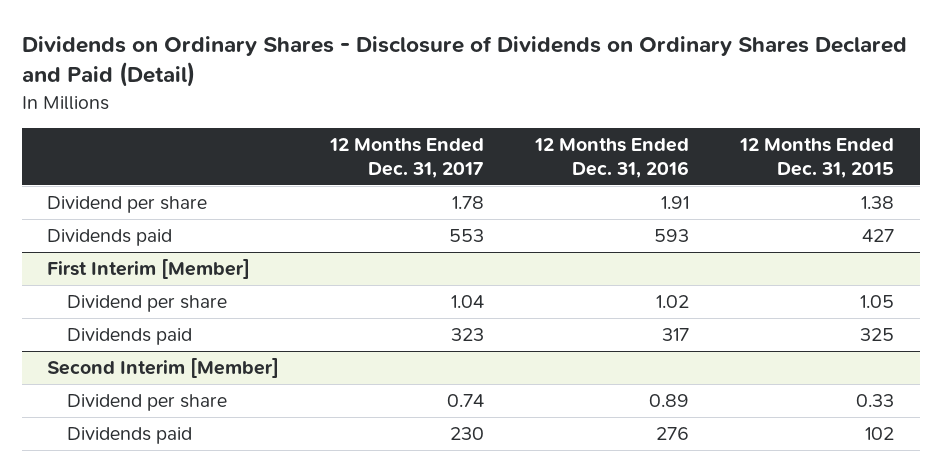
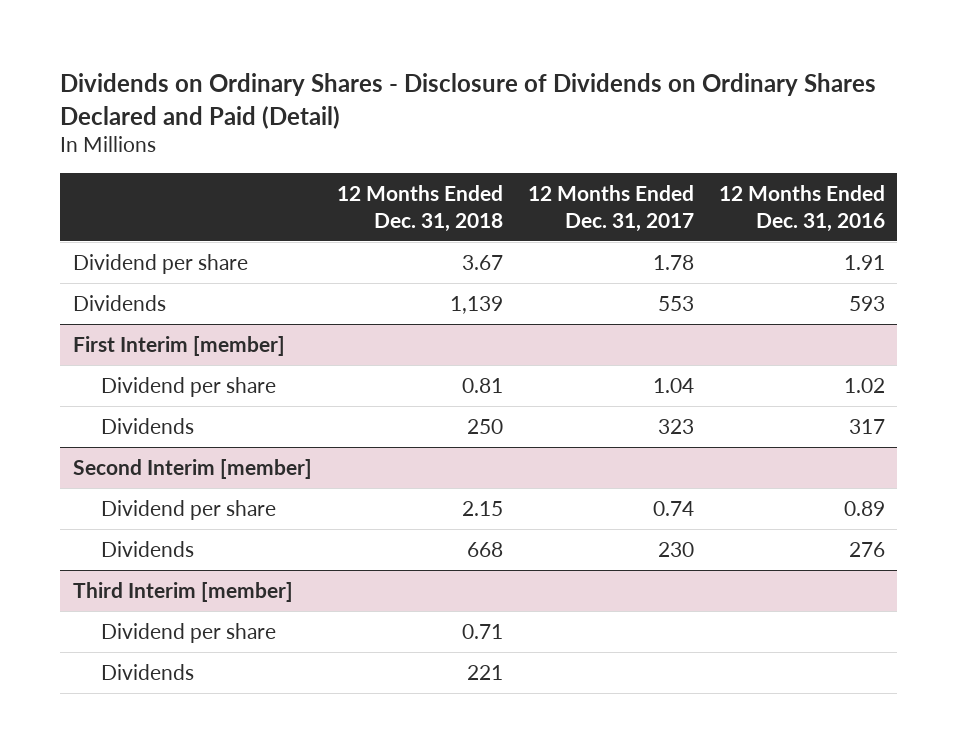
[739,138,895,178] 12 Months Ended Dec. 31, 2015 -> none
none -> [336,185,503,232] 12 Months Ended Dec. 31, 2018
[47,229,173,247] Dividends paid -> [72,294,166,311] Dividends
[47,258,251,280] First Interim [Member] -> [72,335,285,356] First Interim [member]
[66,328,192,346] Dividends paid -> [100,417,194,434] Dividends
[47,357,280,379] Second Interim [Member] -> [72,458,312,479] Second Interim [member]
[66,427,192,445] Dividends paid -> [100,540,194,557] Dividends
none -> [72,581,293,602] Third Interim [member]
none -> [100,622,276,643] Dividend per share
none -> [100,663,194,680] Dividends

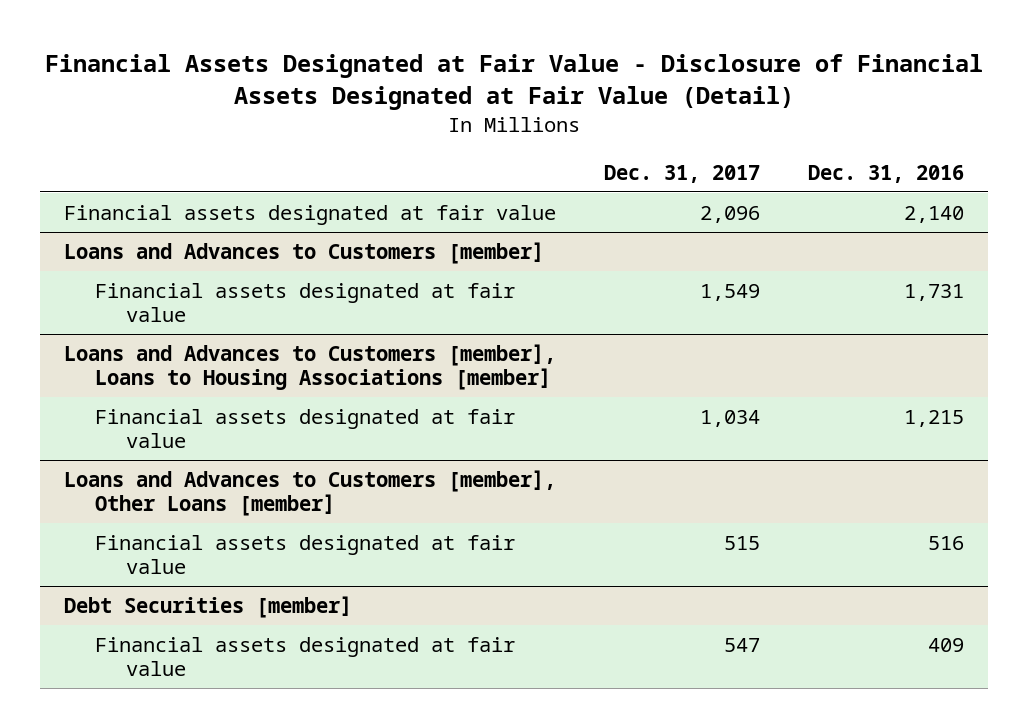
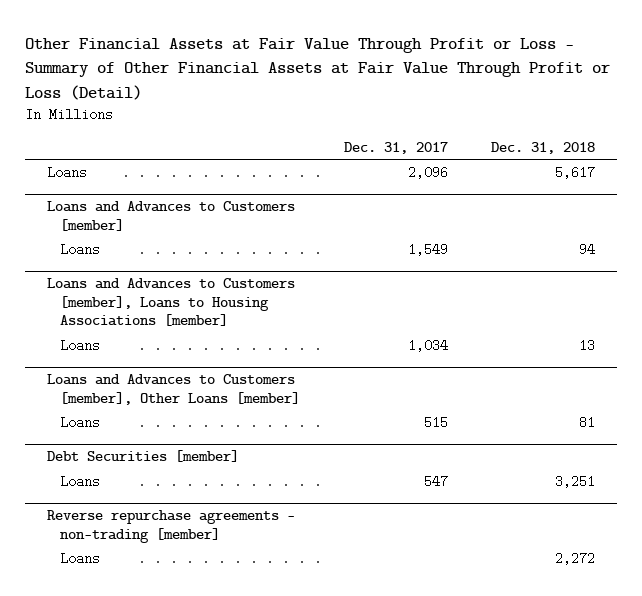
[45,54,984,111] Financial Assets Designated at Fair Value - Disclosure of Financial Assets Designated at Fair Value (Detail) -> [25,38,611,100] Other Financial Assets at Fair Value Through Profit or Loss - Summary of Other Financial Assets at Fair Value Through Profit or Loss (Detail)
[808,164,965,183] Dec. 31, 2016 -> none
none -> [490,141,595,154] Dec. 31, 2018
[64,204,557,225] Financial assets designated at fair value -> [46,166,87,180] Loans
[94,282,515,322] Financial assets designated at fair value -> [60,243,101,257] Loans
[94,408,515,448] Financial assets designated at fair value -> [60,339,101,353] Loans
[94,534,515,574] Financial assets designated at fair value -> [60,416,101,430] Loans
[94,636,515,676] Financial assets designated at fair value -> [60,475,101,489] Loans
none -> [46,510,295,543] Reverse repurchase agreements - non-trading [member]
none -> [60,552,101,566] Loans

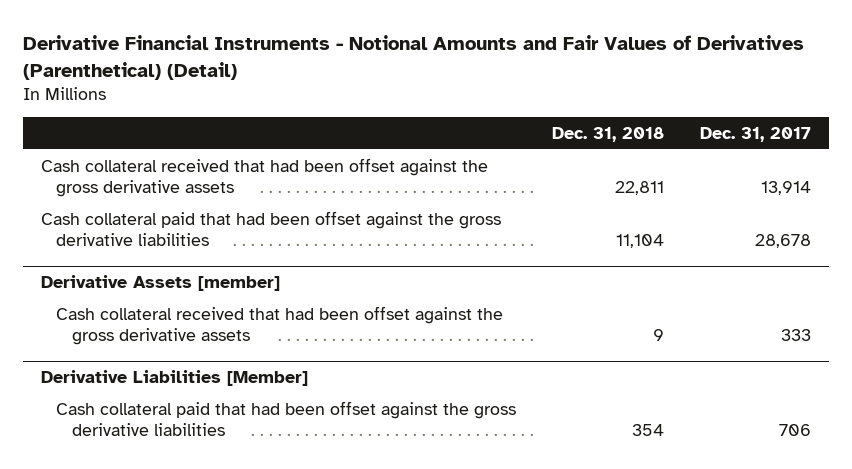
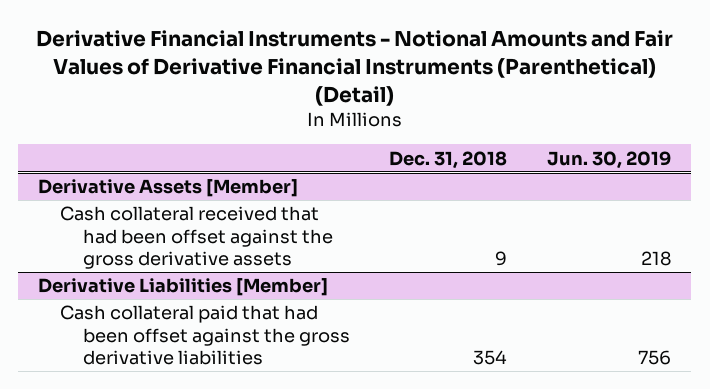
[22,34,804,80] Derivative Financial Instruments - Notional Amounts and Fair Values of Derivatives (Parenthetical) (Detail) -> [35,30,673,107] Derivative Financial Instruments - Notional Amounts and Fair Values of Derivative Financial Instruments (Parenthetical) (Detail)
[699,126,811,142] Dec. 31, 2017 -> none
none -> [547,150,672,169] Jun. 30, 2019
[40,157,488,198] Cash collateral received that had been offset against the gross derivative assets -> none
[40,210,501,247] Cash collateral paid that had been offset against the gross derivative liabilities -> none
[40,275,280,292] Derivative Assets [member] -> [38,179,299,198] Derivative Assets [Member]

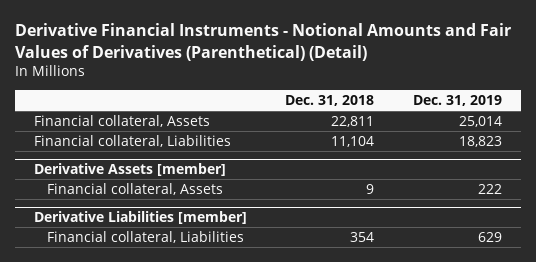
[35,30,673,107] Derivative Financial Instruments - Notional Amounts and Fair Values of Derivative Financial Instruments (Parenthetical) (Detail) -> [14,23,511,61] Derivative Financial Instruments - Notional Amounts and Fair Values of Derivatives (Parenthetical) (Detail)
[547,150,672,169] Jun. 30, 2019 -> none
none -> [412,94,502,106] Dec. 31, 2019
[60,206,333,270] Cash collateral received that had been offset against the gross derivative assets -> none
none -> [34,115,211,128] Financial collateral, Assets
none -> [34,135,232,148] Financial collateral, Liabilities
[38,179,299,198] Derivative Assets [Member] -> [34,163,227,177] Derivative Assets [member]
none -> [47,183,224,196] Financial collateral, Assets
[38,278,329,297] Derivative Liabilities [Member] -> [34,211,248,225] Derivative Liabilities [member]
[60,305,350,366] Cash collateral paid that had been offset against the gross derivative liabilities -> [47,231,245,244] Financial collateral, Liabilities

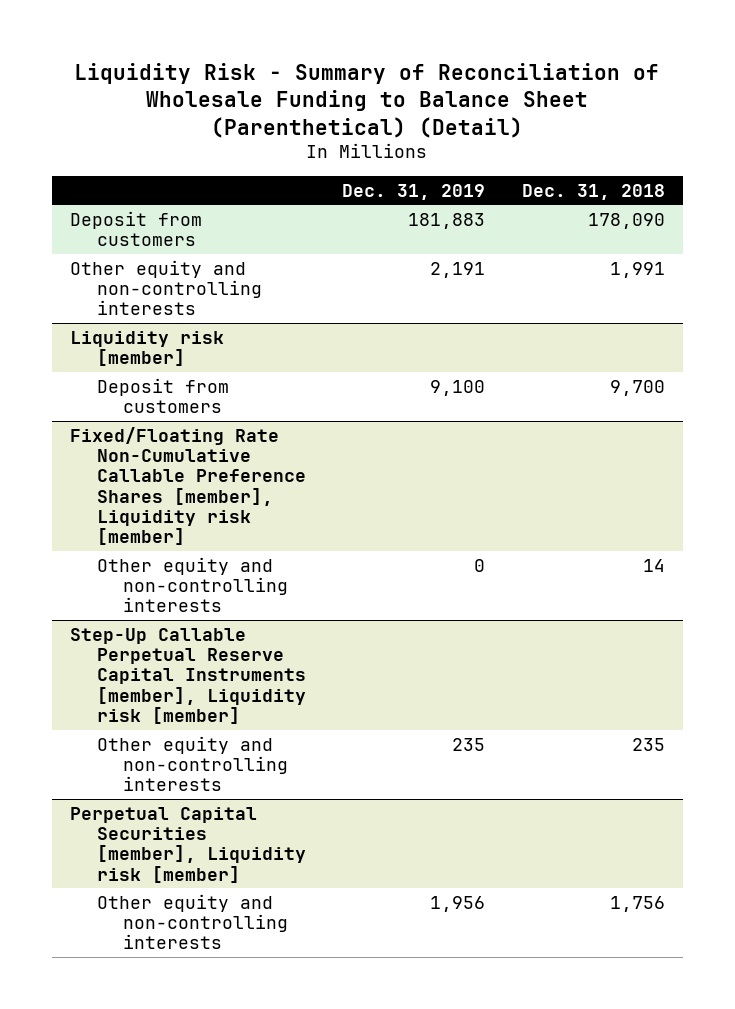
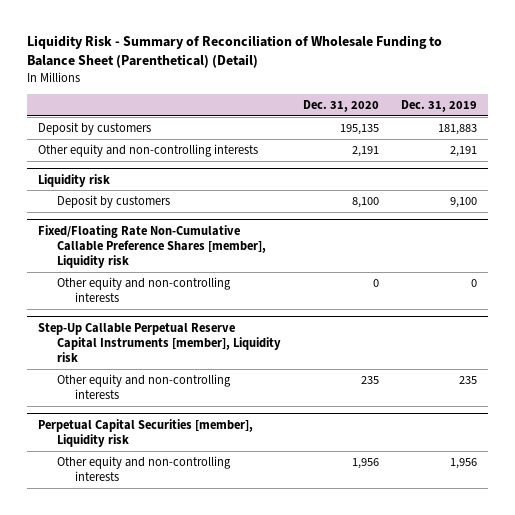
[521,183,665,200] Dec. 31, 2018 -> none
none -> [302,100,379,113] Dec. 31, 2020
[70,210,203,247] Deposit from customers -> [38,121,152,135] Deposit by customers
[70,330,225,367] Liquidity risk [member] -> [38,173,111,187] Liquidity risk
[96,377,229,414] Deposit from customers -> [56,194,170,208] Deposit by customers
[70,426,306,546] Fixed/Floating Rate Non-Cumulative Callable Preference Shares [member], Liquidity risk [member] -> [38,224,266,269] Fixed/Floating Rate Non-Cumulative Callable Preference Shares [member], Liquidity risk
[70,627,306,725] Step-Up Callable Perpetual Reserve Capital Instruments [member], Liquidity risk [member] -> [38,322,281,363] Step-Up Callable Perpetual Reserve Capital Instruments [member], Liquidity risk
[70,806,306,883] Perpetual Capital Securities [member], Liquidity risk [member] -> [38,418,254,448] Perpetual Capital Securities [member], Liquidity risk

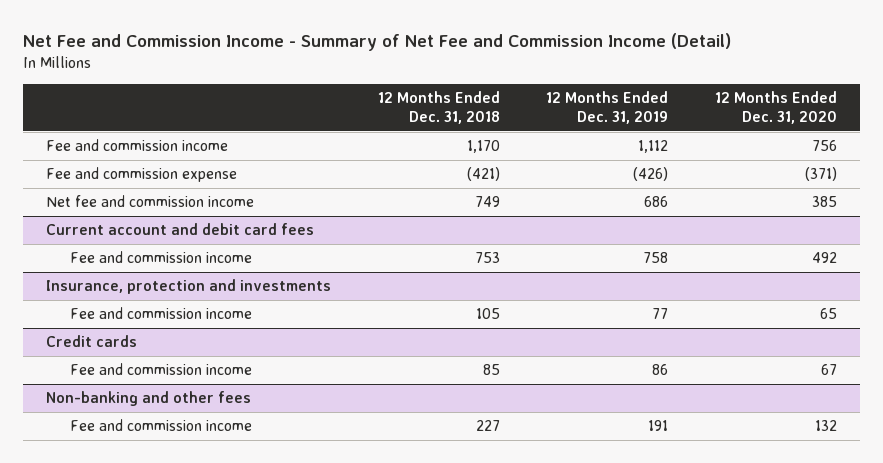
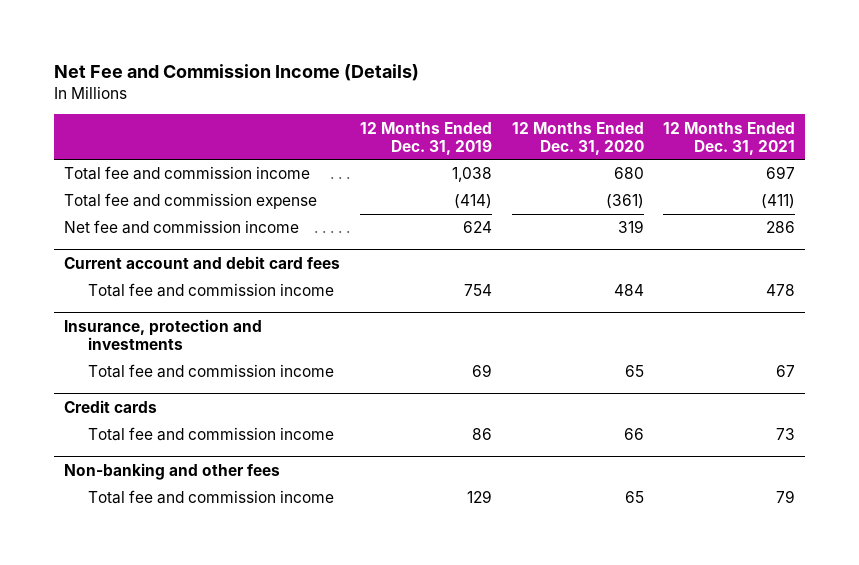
[22,32,731,51] Net Fee and Commission Income - Summary of Net Fee and Commission Income (Detail) -> [53,63,419,81] Net Fee and Commission Income (Details)
[377,91,500,124] 12 Months Ended Dec. 31, 2018 -> none
none -> [663,121,796,155] 12 Months Ended Dec. 31, 2021
[45,139,228,152] Fee and commission income -> [63,166,310,181] Total fee and commission income
[638,140,669,154] 1,112 -> [451,167,492,183] 1,038
[812,140,838,152] 756 -> [613,167,644,180] 680
[45,167,237,183] Fee and commission expense -> [63,193,317,210] Total fee and commission expense
[633,167,669,182] (426) -> [453,194,492,210] (414)
[805,167,838,182] (371) -> [605,194,644,210] (361)
[644,196,669,208] 686 -> [462,221,492,234] 624
[812,196,838,208] 385 -> [617,220,644,234] 319
[70,251,253,264] Fee and commission income -> [87,283,334,298] Total fee and commission income
[643,252,669,264] 758 -> [463,284,492,297] 754
[812,252,838,264] 492 -> [613,284,644,297] 484
[70,307,253,320] Fee and commission income -> [87,364,334,379] Total fee and commission income
[652,308,669,320] 77 -> [471,364,492,378] 69
[70,363,253,376] Fee and commission income -> [87,427,334,442] Total fee and commission income
[821,364,838,376] 67 -> [623,428,644,441] 66
[70,419,253,432] Fee and commission income -> [87,490,334,505] Total fee and commission income
[648,420,669,432] 191 -> [466,490,492,504] 129
[815,420,838,432] 132 -> [624,491,644,504] 65

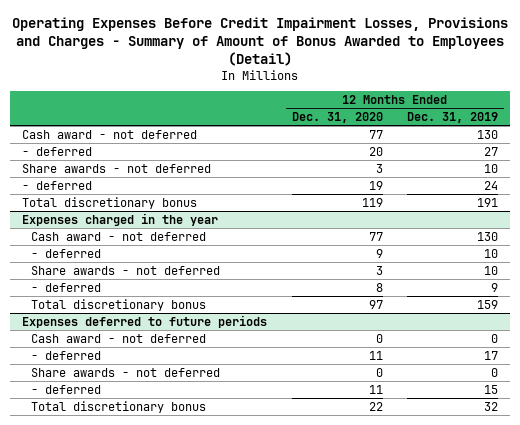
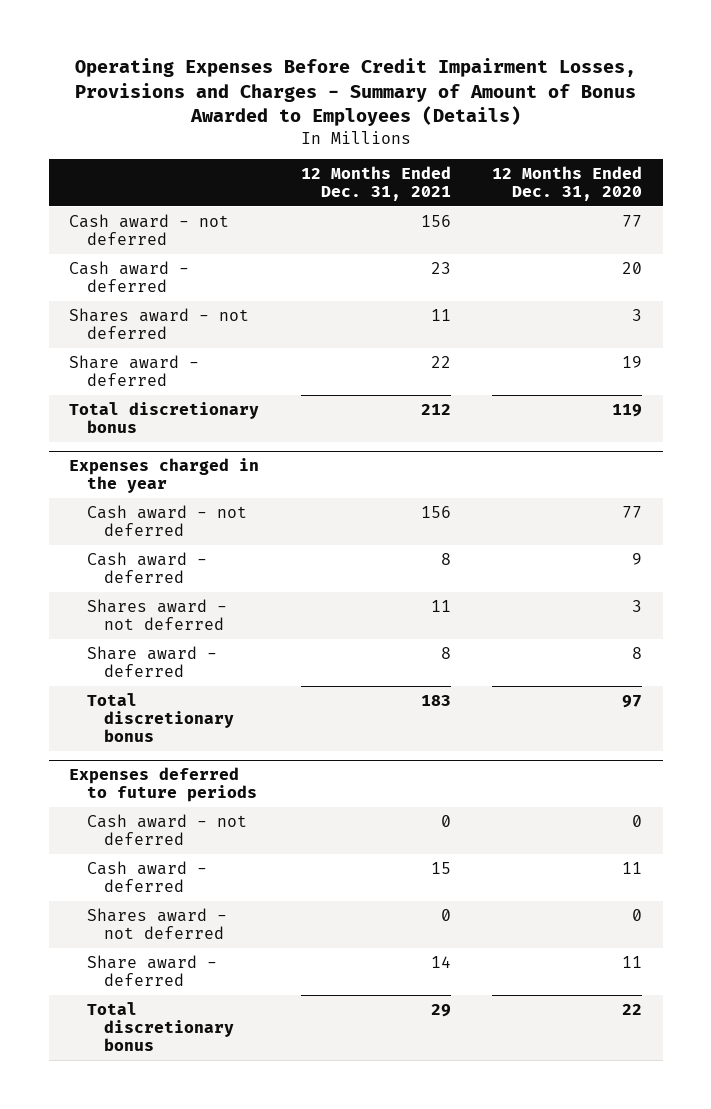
[12,17,509,67] Operating Expenses Before Credit Impairment Losses, Provisions and Charges - Summary of Amount of Bonus Awarded to Employees (Detail) -> [74,58,636,127] Operating Expenses Before Credit Impairment Losses, Provisions and Charges - Summary of Amount of Bonus Awarded to Employees (Details)
[407,112,499,124] Dec. 31, 2019 -> none
none -> [300,166,451,202] 12 Months Ended Dec. 31, 2021
[22,146,93,156] - deferred -> [69,260,190,292] Cash award - deferred
[22,163,212,173] Share awards - not deferred -> [69,307,250,339] Shares award - not deferred
[22,180,93,190] - deferred -> [69,354,200,386] Share award - deferred
[31,248,102,258] - deferred -> [86,551,207,583] Cash award - deferred
[31,265,221,275] Share awards - not deferred -> [86,598,227,630] Shares award - not deferred
[31,282,102,292] - deferred -> [86,645,217,677] Share award - deferred
[31,350,102,360] - deferred -> [86,860,207,892] Cash award - deferred
[31,367,221,377] Share awards - not deferred -> [86,907,227,939] Shares award - not deferred
[31,384,102,394] - deferred -> [86,954,217,986] Share award - deferred

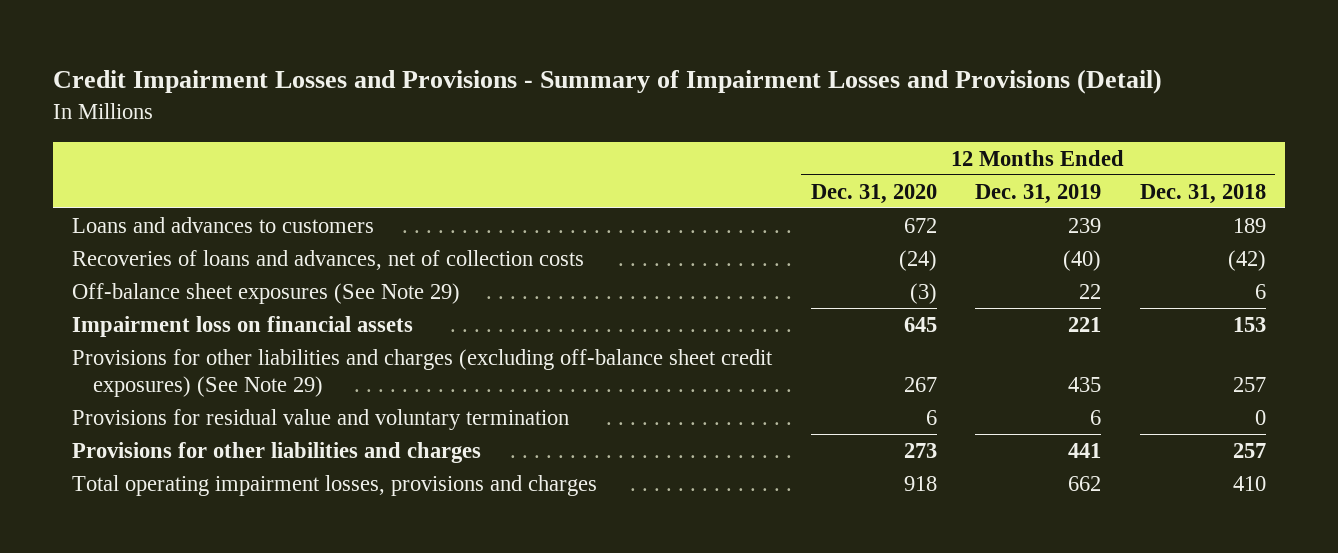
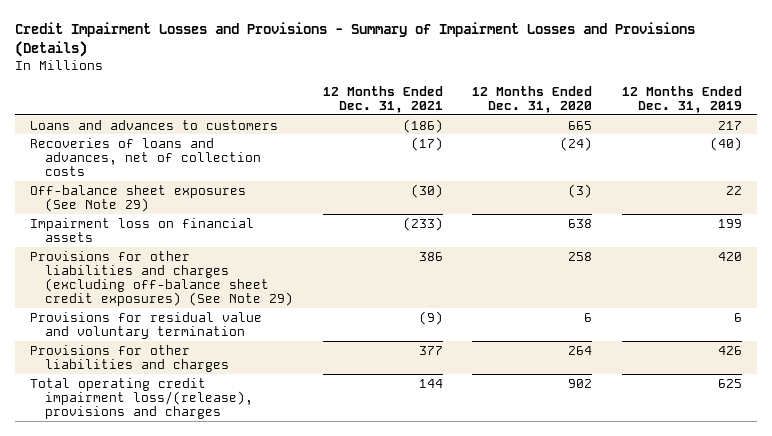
[53,69,1163,95] Credit Impairment Losses and Provisions - Summary of Impairment Losses and Provisions (Detail) -> [15,22,696,58] Credit Impairment Losses and Provisions - Summary of Impairment Losses and Provisions (Details)
[1139,183,1266,204] Dec. 31, 2018 -> none
none -> [322,85,443,114] 12 Months Ended Dec. 31, 2021
[903,217,937,233] 672 -> [568,120,593,130] 665
[1068,217,1102,233] 239 -> [718,120,743,130] 217
[903,316,937,332] 645 -> [568,218,593,228] 638
[1068,316,1102,332] 221 -> [718,218,743,228] 199
[903,377,937,393] 267 -> [568,251,593,261] 258
[1068,377,1102,393] 435 -> [718,251,743,261] 420
[903,442,937,458] 273 -> [568,345,593,355] 264
[1068,442,1102,458] 441 -> [718,345,743,355] 426
[72,474,598,496] Total operating impairment losses, provisions and charges -> [30,377,254,420] Total operating credit impairment loss/(release), provisions and charges
[903,475,937,491] 918 -> [568,378,593,388] 902
[1068,475,1102,491] 662 -> [718,378,743,388] 625

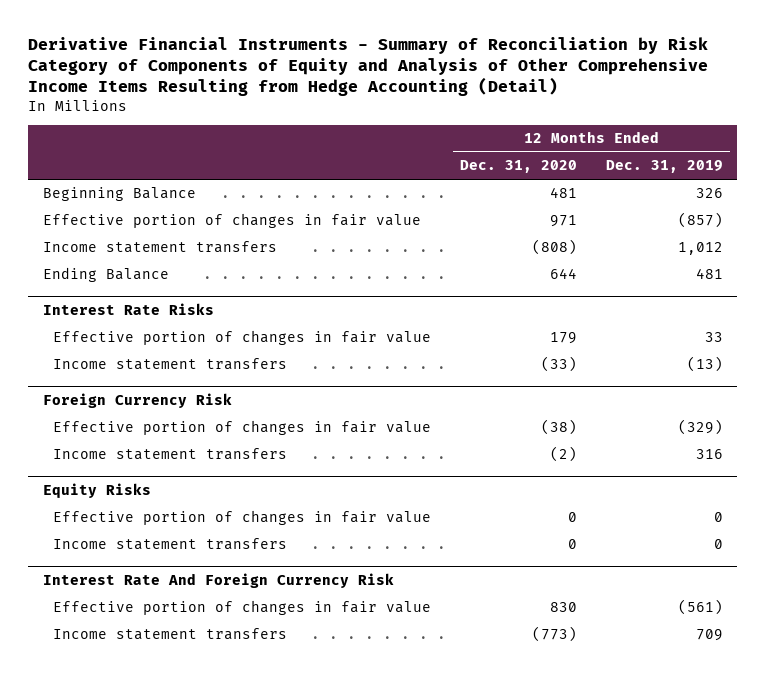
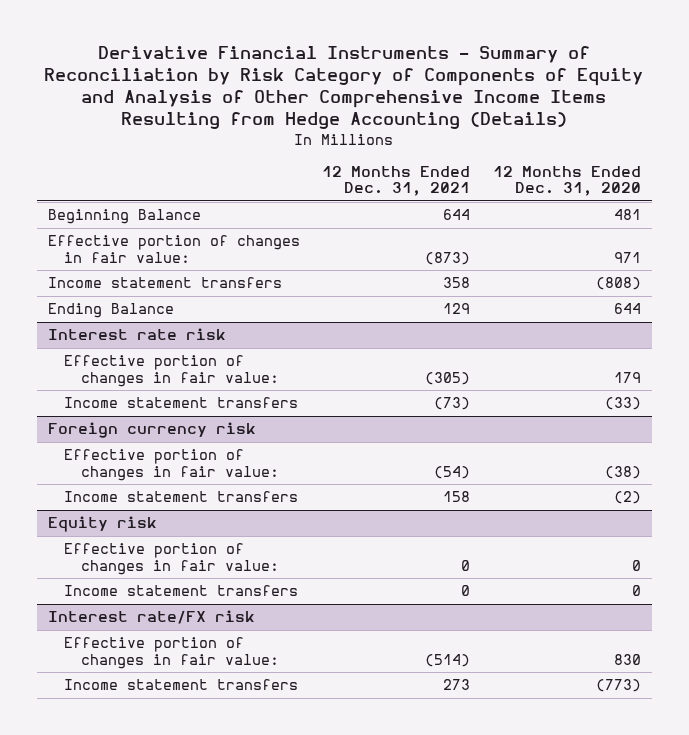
[28,36,709,97] Derivative Financial Instruments - Summary of Reconciliation by Risk Category of Components of Equity and Analysis of Other Comprehensive Income Items Resulting from Hedge Accounting (Detail) -> [44,45,644,130] Derivative Financial Instruments - Summary of Reconciliation by Risk Category of Components of Equity and Analysis of Other Comprehensive Income Items Resulting from Hedge Accounting (Details)
[606,160,724,174] Dec. 31, 2019 -> none
none -> [322,166,471,197] 12 Months Ended Dec. 31, 2021
[42,213,421,229] Effective portion of changes in fair value -> [47,235,300,263] Effective portion of changes in fair value:
[42,303,214,316] Interest Rate Risks -> [47,328,226,341] Interest rate risk
[53,330,432,346] Effective portion of changes in fair value -> [64,355,279,387] Effective portion of changes in fair value:
[42,393,232,409] Foreign Currency Risk -> [47,422,256,439] Foreign currency risk
[53,420,432,436] Effective portion of changes in fair value -> [64,449,279,481] Effective portion of changes in fair value:
[42,483,151,499] Equity Risks -> [47,516,157,533] Equity risk
[53,510,432,526] Effective portion of changes in fair value -> [64,543,279,575] Effective portion of changes in fair value:
[42,573,394,589] Interest Rate And Foreign Currency Risk -> [47,610,255,625] Interest rate/FX risk
[53,600,432,616] Effective portion of changes in fair value -> [64,637,279,669] Effective portion of changes in fair value:

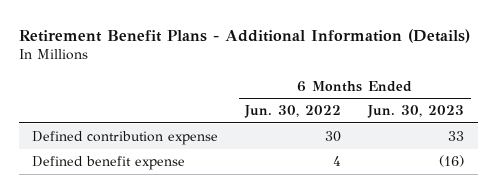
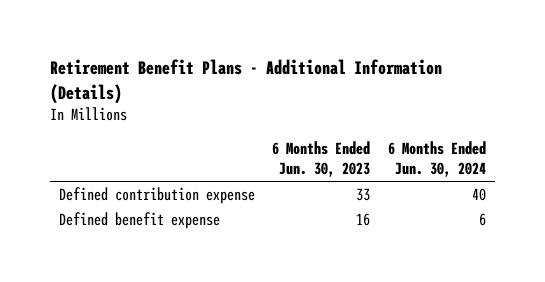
[244,105,342,119] Jun. 30, 2022 -> none
none -> [388,141,487,178] 6 Months Ended Jun. 30, 2024
[439,155,465,168] (16) -> [356,213,371,227] 16

